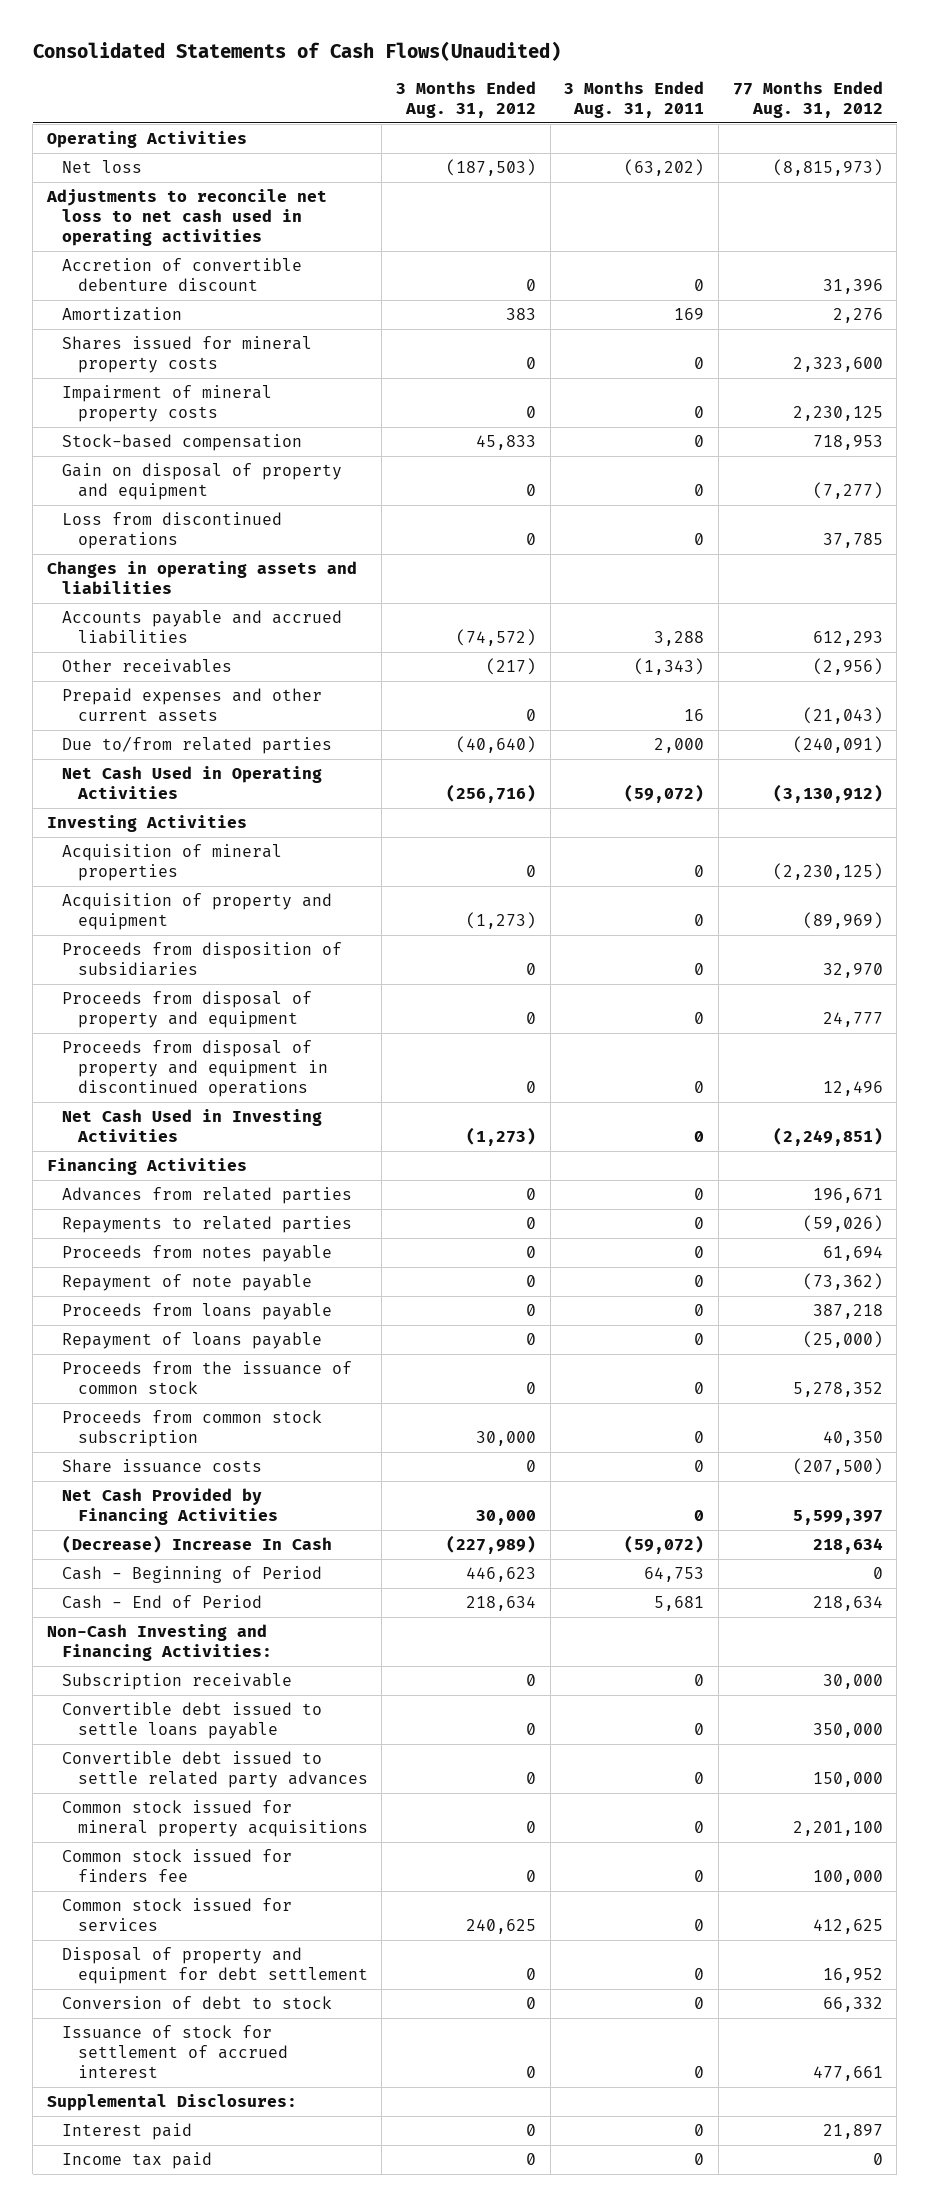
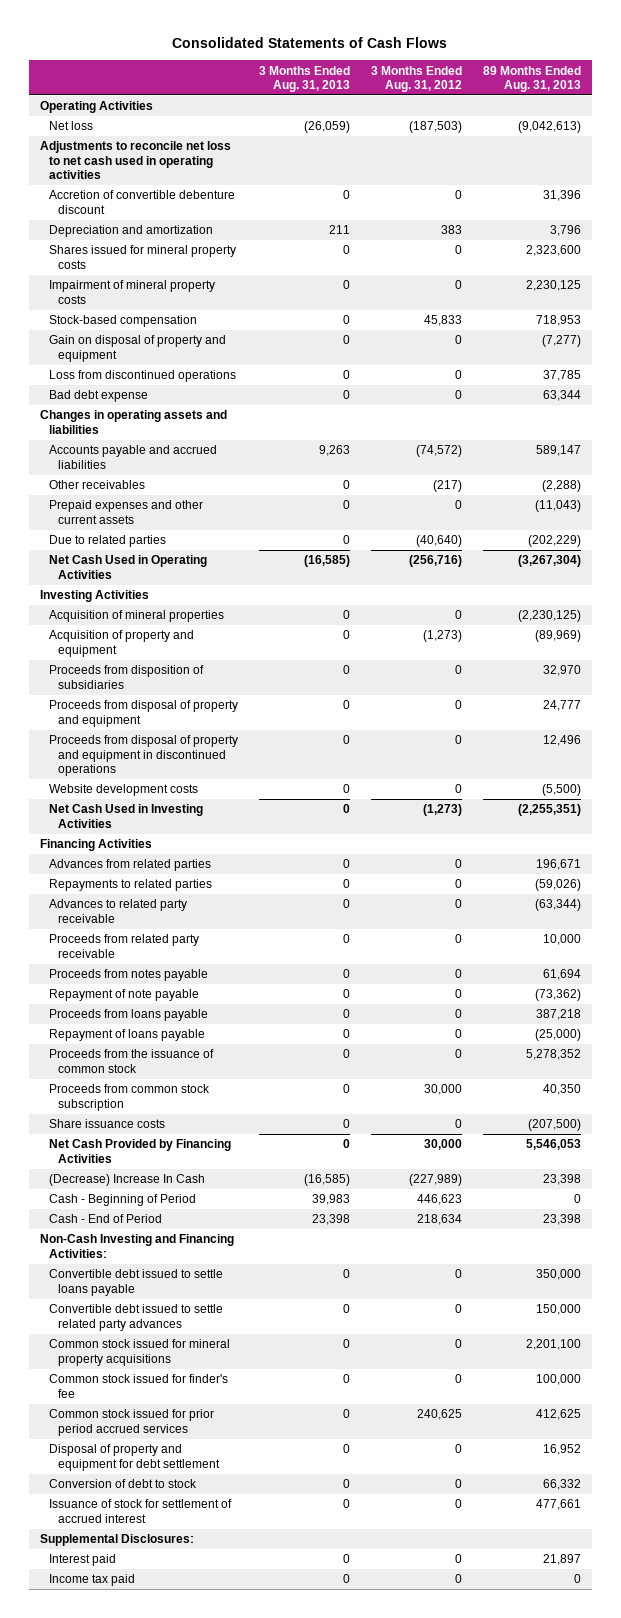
[32,40,561,61] Consolidated Statements of Cash Flows(Unaudited) -> [172,36,448,48] Consolidated Statements of Cash Flows
[564,80,705,118] 3 Months Ended Aug. 31, 2011 -> none
[732,80,883,118] 77 Months Ended Aug. 31, 2012 -> none
none -> [258,65,350,92] 3 Months Ended Aug. 31, 2013
none -> [483,65,582,92] 89 Months Ended Aug. 31, 2013
[62,306,183,321] Amortization -> [48,225,213,238] Depreciation and amortization
none -> [48,390,148,403] Bad debt expense
[62,735,333,754] Due to/from related parties -> [48,535,166,548] Due to related parties
none -> [48,784,198,797] Website development costs
none -> [48,899,187,923] Advances to related party receivable
none -> [48,934,199,958] Proceeds from related party receivable
[62,1672,293,1690] Subscription receivable -> none
[62,1848,293,1883] Common stock issued for finders fee -> [48,1374,228,1398] Common stock issued for finder's fee
[62,1897,293,1932] Common stock issued for services -> [48,1409,214,1436] Common stock issued for prior period accrued services

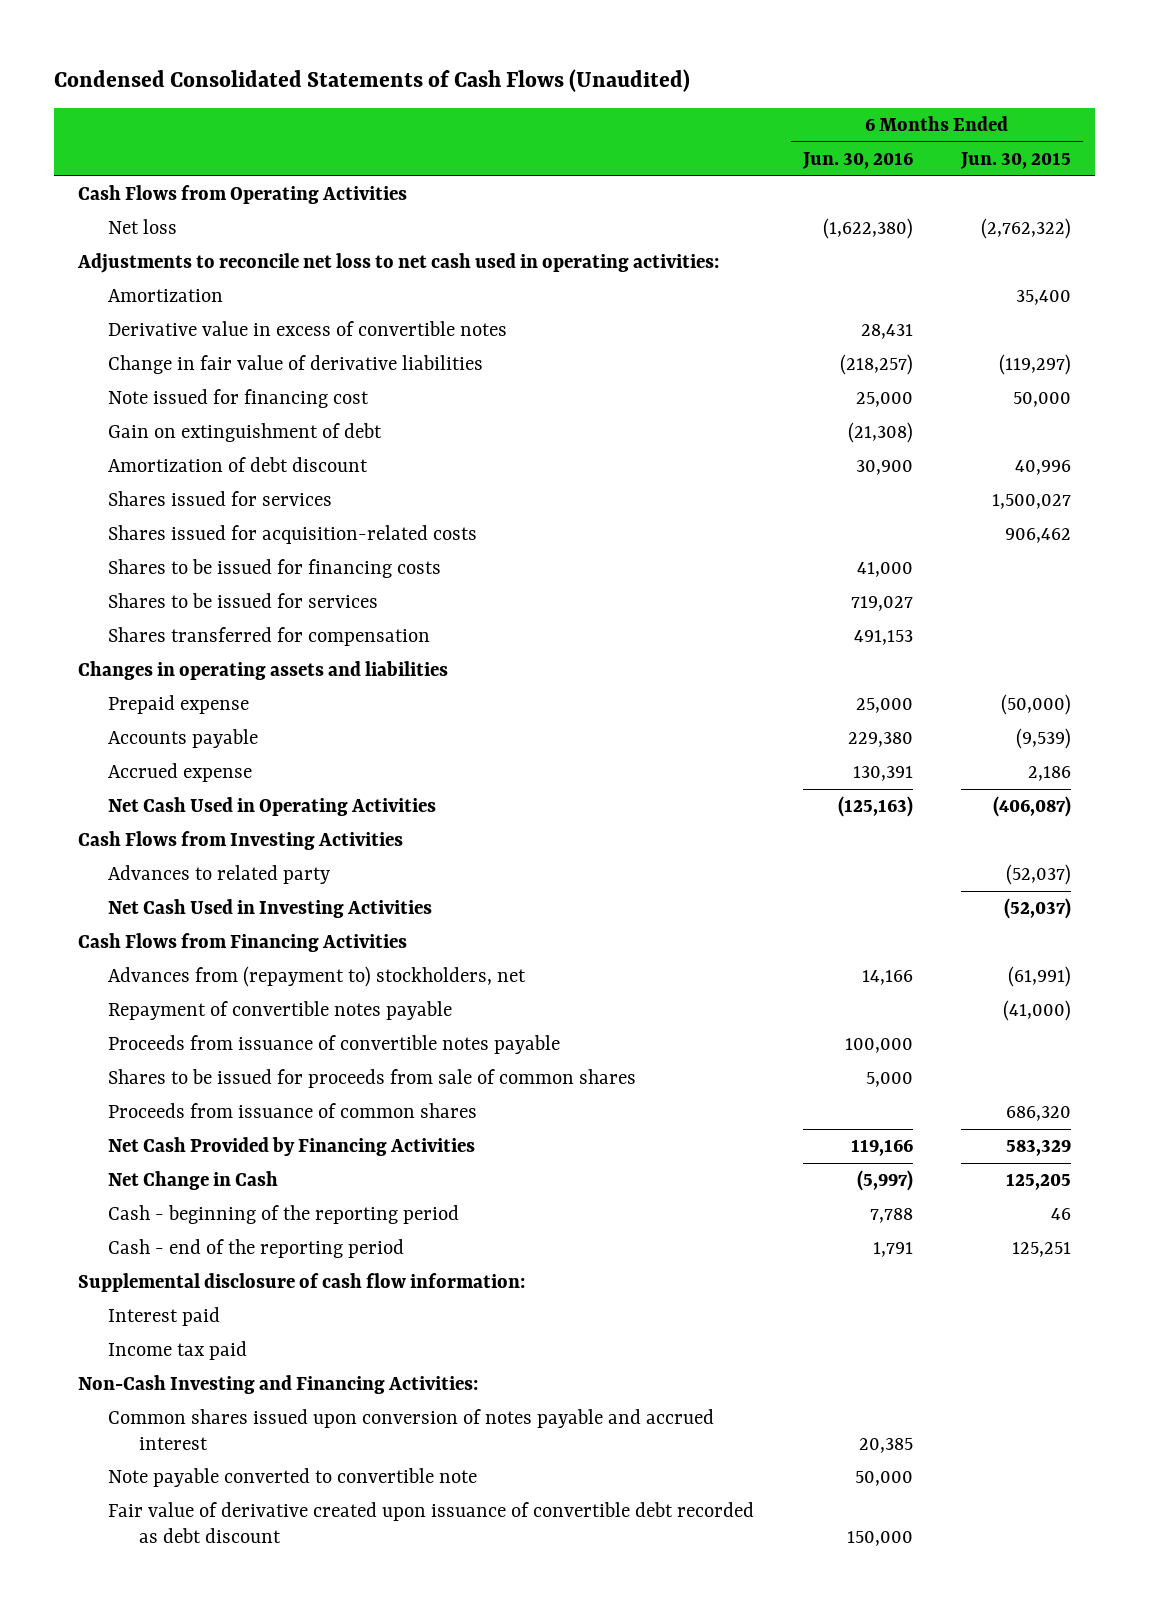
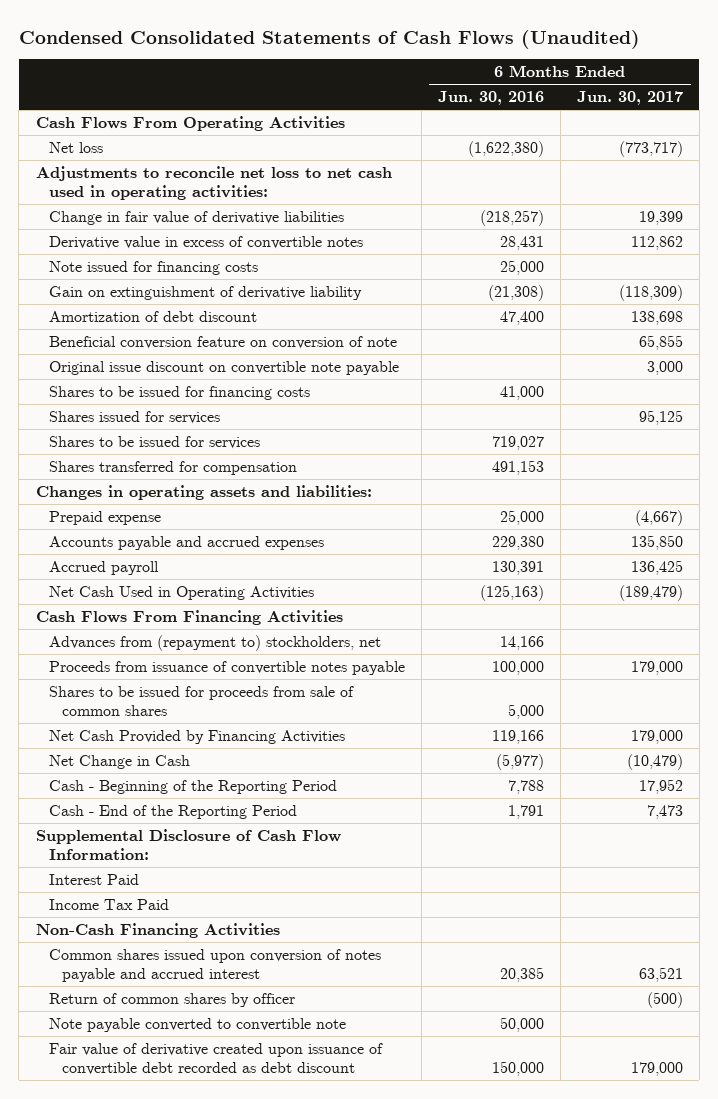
[959,151,1071,169] Jun. 30, 2015 -> none
none -> [576,91,683,106] Jun. 30, 2017
[77,184,407,204] Cash Flows from Operating Activities -> [35,115,345,131] Cash Flows From Operating Activities
[108,288,224,302] Amortization -> none
[108,524,478,544] Shares issued for acquisition-related costs -> none
[108,320,508,336] Derivative value in excess of convertible notes -> [48,235,363,249] Derivative value in excess of convertible notes
[108,388,370,408] Note issued for financing cost -> [48,260,258,275] Note issued for financing costs
[108,422,383,442] Gain on extinguishment of debt -> [48,285,362,300] Gain on extinguishment of derivative liability
[855,459,913,475] 30,900 -> [499,310,544,325] 47,400
none -> [48,335,397,349] Beneficial conversion feature on conversion of note
none -> [48,360,399,375] Original issue discount on convertible note payable
[108,490,333,506] Shares issued for services -> [48,410,220,424] Shares issued for services
[77,660,448,680] Changes in operating assets and liabilities -> [35,484,372,500] Changes in operating assets and liabilities:
[108,728,259,748] Accounts payable -> [48,535,324,550] Accounts payable and accrued expenses
[108,762,253,782] Accrued expense -> [48,560,159,575] Accrued payroll
[77,830,403,850] Cash Flows from Investing Activities -> none
[108,864,331,884] Advances to related party -> none
[108,898,433,918] Net Cash Used in Investing Activities -> none
[77,932,407,952] Cash Flows from Financing Activities -> [35,609,343,625] Cash Flows From Financing Activities
[108,1000,453,1020] Repayment of convertible notes payable -> none
[108,1102,478,1118] Proceeds from issuance of common shares -> none
[856,1169,913,1191] (5,997) -> [495,753,544,770] (5,977)
[108,1204,460,1224] Cash - beginning of the reporting period -> [48,779,337,794] Cash - Beginning of the Reporting Period
[108,1238,405,1258] Cash - end of the reporting period -> [48,804,297,819] Cash - End of the Reporting Period
[77,1272,525,1292] Supplemental disclosure of cash flow information: -> [35,828,341,860] Supplemental Disclosure of Cash Flow Information:
[108,1306,221,1326] Interest paid -> [48,873,139,885] Interest Paid
[108,1340,248,1360] Income tax paid -> [48,898,169,910] Income Tax Paid
[77,1374,478,1394] Non-Cash Investing and Financing Activities: -> [35,922,280,938] Non-Cash Financing Activities
none -> [48,992,295,1007] Return of common shares by officer

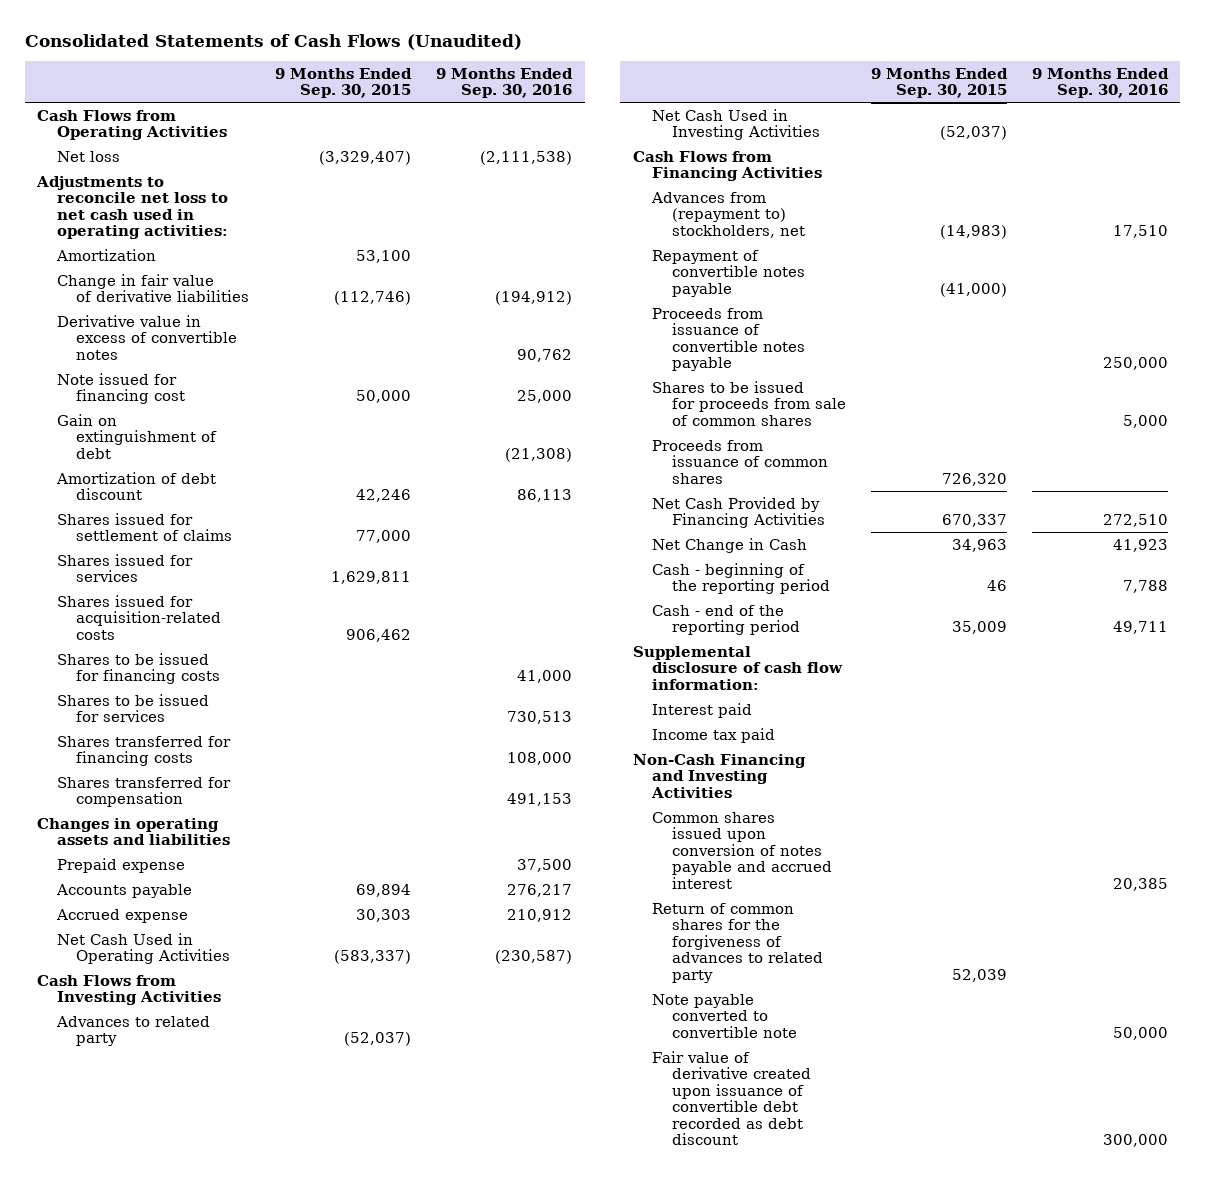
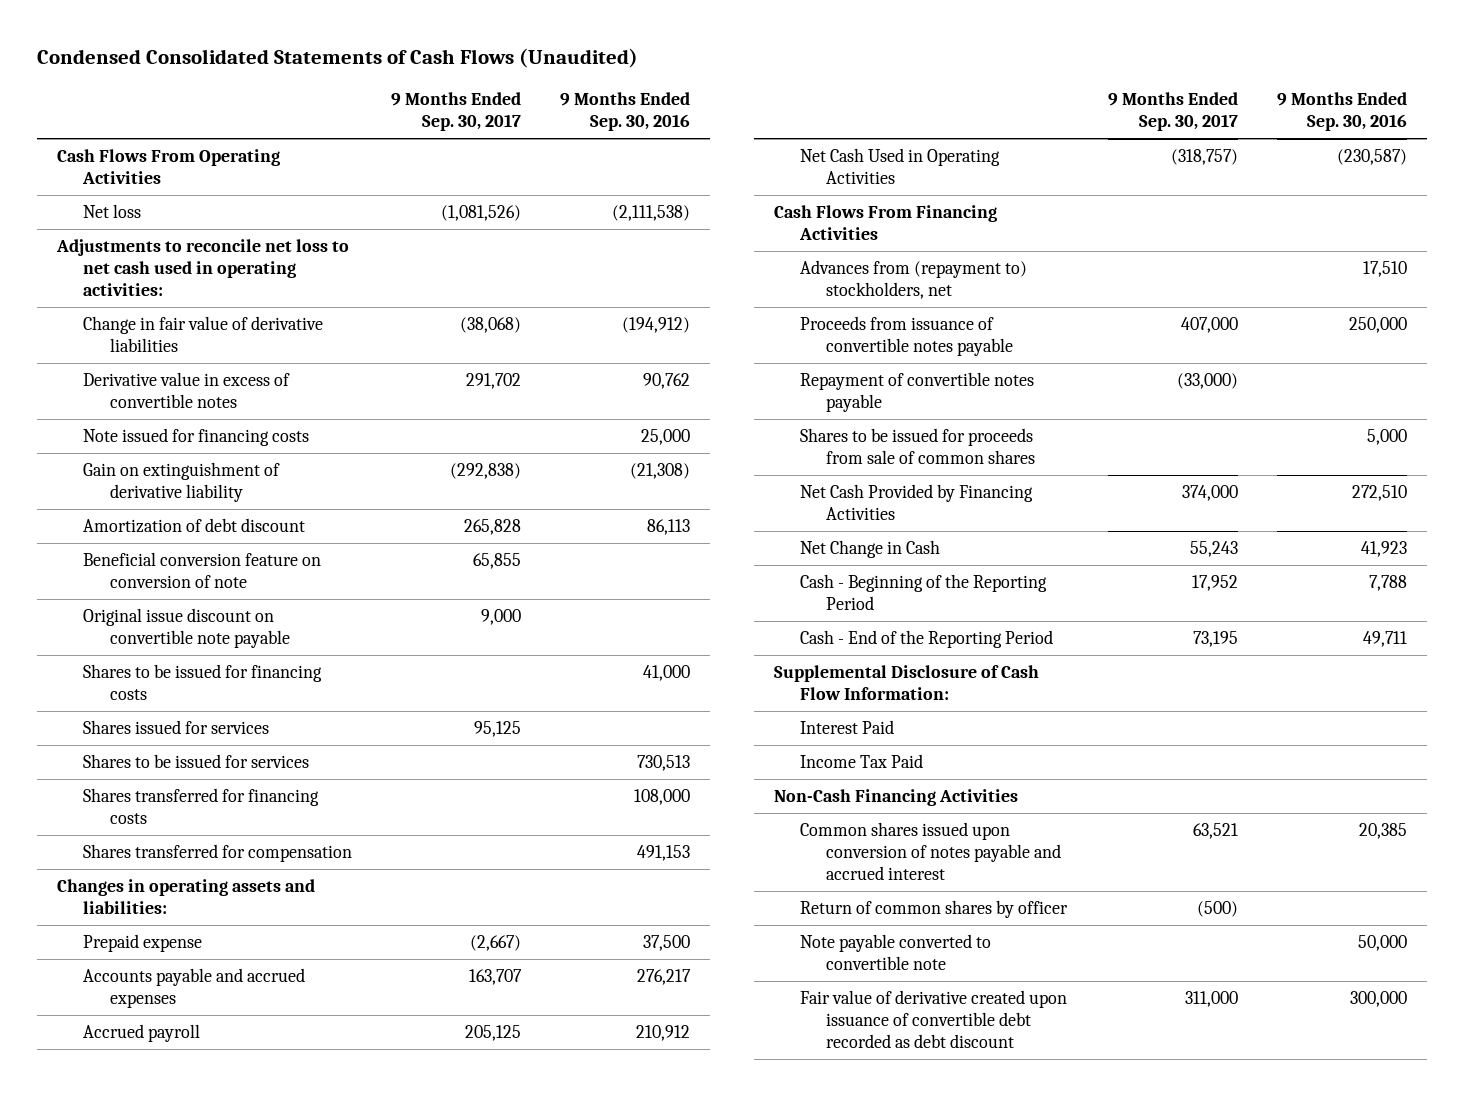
[24,33,522,50] Consolidated Statements of Cash Flows (Unaudited) -> [37,48,639,69] Condensed Consolidated Statements of Cash Flows (Unaudited)
[275,67,413,99] 9 Months Ended Sep. 30, 2015 -> none
none -> [391,92,522,131] 9 Months Ended Sep. 30, 2017
[37,109,227,141] Cash Flows from Operating Activities -> [56,149,280,184] Cash Flows From Operating Activities
[55,248,156,261] Amortization -> none
[56,372,186,405] Note issued for financing cost -> [83,428,310,447] Note issued for financing costs
[56,413,218,459] Gain on extinguishment of debt -> [83,462,281,502] Gain on extinguishment of derivative liability
[56,512,233,542] Shares issued for settlement of claims -> none
[56,594,222,640] Shares issued for acquisition-related costs -> none
none -> [83,552,322,588] Beneficial conversion feature on conversion of note
none -> [83,608,290,648] Original issue discount on convertible note payable
[56,553,193,583] Shares issued for services -> [83,720,270,735] Shares issued for services
[37,817,230,846] Changes in operating assets and liabilities -> [56,879,315,914] Changes in operating assets and liabilities:
[55,883,192,898] Accounts payable -> [83,968,306,1008] Accounts payable and accrued expenses
[55,908,188,923] Accrued expense -> [83,1024,201,1043] Accrued payroll
[37,974,221,1006] Cash Flows from Investing Activities -> none
[55,1015,210,1047] Advances to related party -> none
[652,108,820,141] Net Cash Used in Investing Activities -> none
[632,150,823,182] Cash Flows from Financing Activities -> [773,205,997,240] Cash Flows From Financing Activities
[652,249,805,297] Repayment of convertible notes payable -> [800,372,1035,412] Repayment of convertible notes payable
[652,439,828,484] Proceeds from issuance of common shares -> none
[652,562,830,595] Cash - beginning of the reporting period -> [800,574,1048,610] Cash - Beginning of the Reporting Period
[652,604,800,636] Cash - end of the reporting period -> [800,630,1054,649] Cash - End of the Reporting Period
[632,645,844,690] Supplemental disclosure of cash flow information: -> [773,665,1039,700] Supplemental Disclosure of Cash Flow Information:
[652,702,753,718] Interest paid -> [800,720,895,735] Interest Paid
[652,727,776,743] Income tax paid -> [800,754,924,769] Income Tax Paid
[632,753,806,798] Non-Cash Financing and Investing Activities -> [773,789,1018,807] Non-Cash Financing Activities
[652,902,823,983] Return of common shares for the forgiveness of advances to related party -> none
none -> [800,900,1069,919] Return of common shares by officer

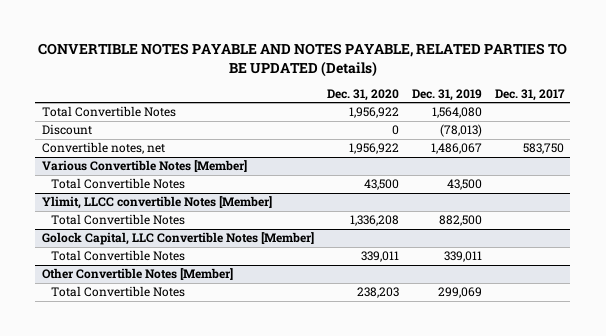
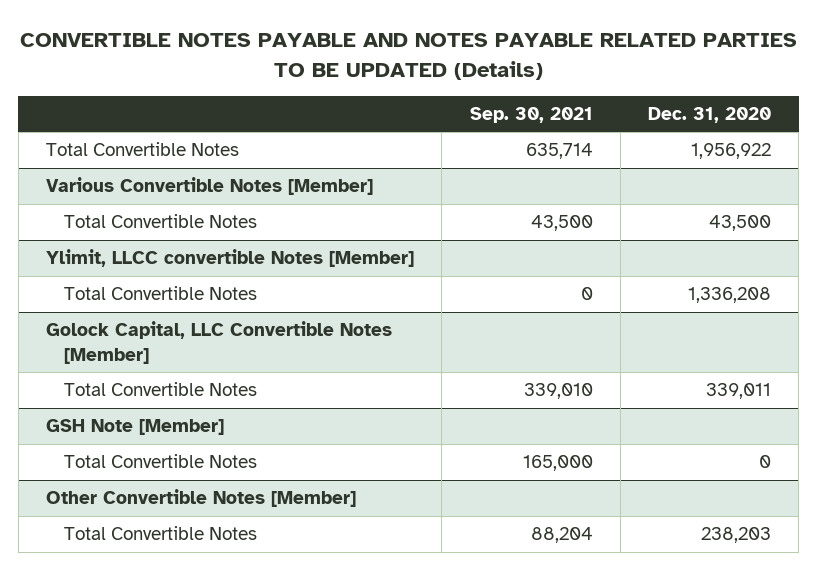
[37,42,567,77] CONVERTIBLE NOTES PAYABLE AND NOTES PAYABLE, RELATED PARTIES TO BE UPDATED (Details) -> [19,33,797,80] CONVERTIBLE NOTES PAYABLE AND NOTES PAYABLE RELATED PARTIES TO BE UPDATED (Details)
[411,88,482,101] Dec. 31, 2019 -> none
[494,88,565,101] Dec. 31, 2017 -> none
none -> [469,106,593,123] Sep. 30, 2021
[41,124,92,136] Discount -> none
[41,142,165,155] Convertible notes, net -> none
none -> [45,419,224,436] GSH Note [Member]
none -> [64,454,258,469] Total Convertible Notes

